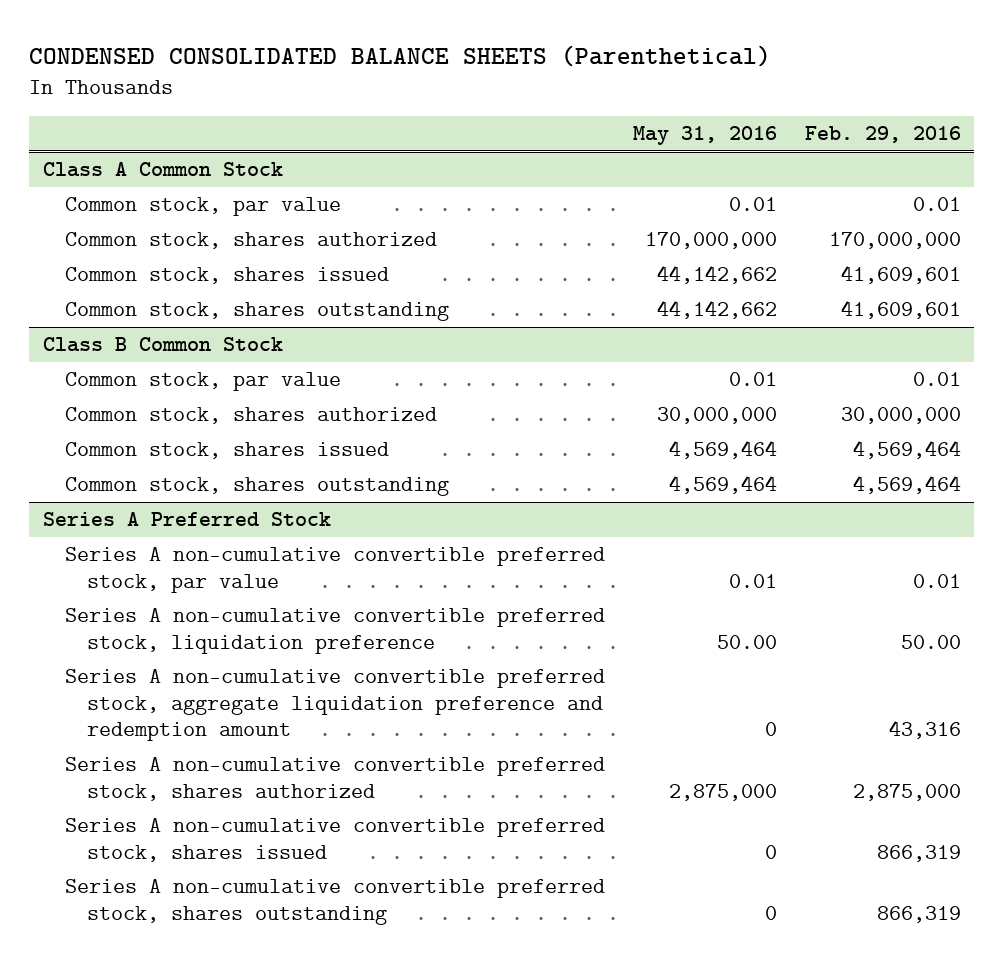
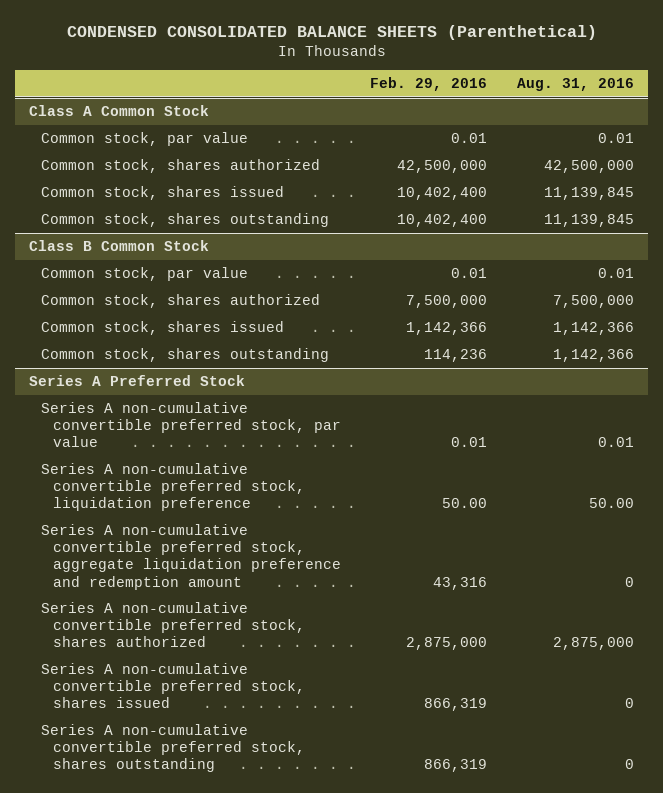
[632,126,777,146] May 31, 2016 -> none
none -> [516,78,634,92] Aug. 31, 2016
[828,232,961,250] 170,000,000 -> [397,159,488,173] 42,500,000
[840,265,961,285] 41,609,601 -> [397,186,488,200] 10,402,400
[840,300,961,320] 41,609,601 -> [397,213,488,227] 10,402,400
[840,407,961,425] 30,000,000 -> [406,294,488,308] 7,500,000
[852,440,961,460] 4,569,464 -> [406,321,488,335] 1,142,366
[852,475,961,495] 4,569,464 -> [424,348,488,362] 114,236

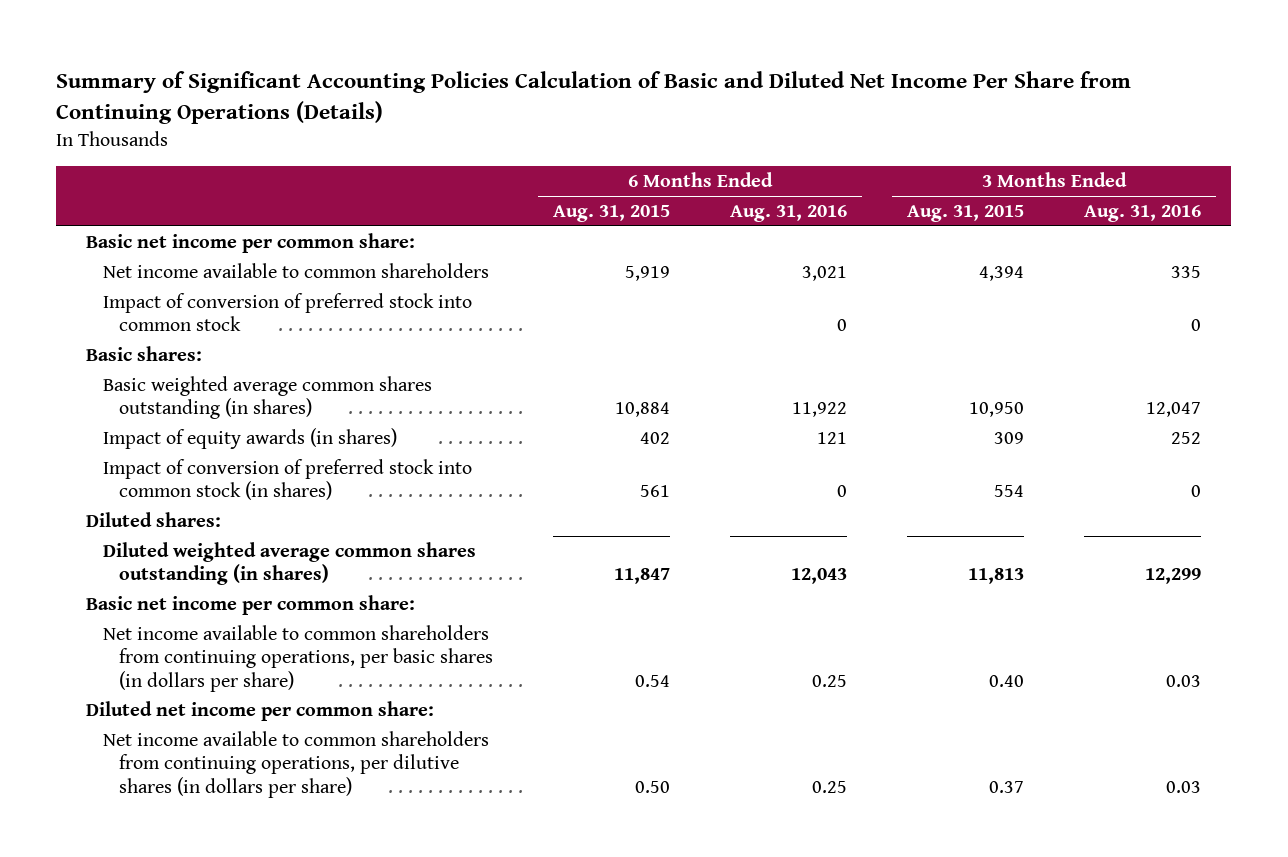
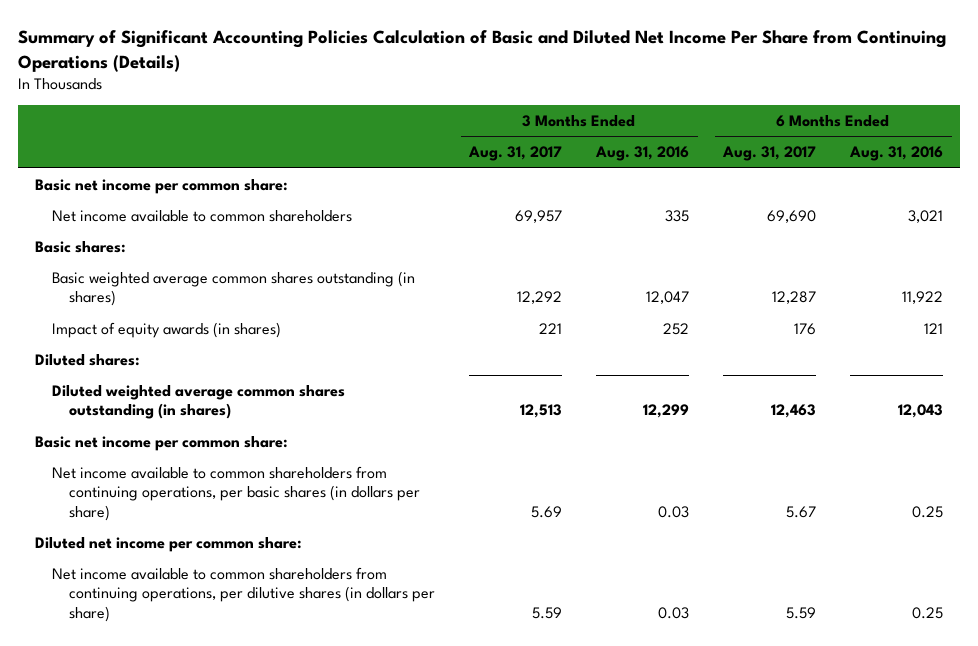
[553,205,671,223] Aug. 31, 2015 -> none
[907,205,1025,223] Aug. 31, 2015 -> none
none -> [468,146,563,162] Aug. 31, 2017
none -> [722,146,817,162] Aug. 31, 2017
[102,293,472,332] Impact of conversion of preferred stock into common stock -> none
[102,459,472,501] Impact of conversion of preferred stock into common stock (in shares) -> none

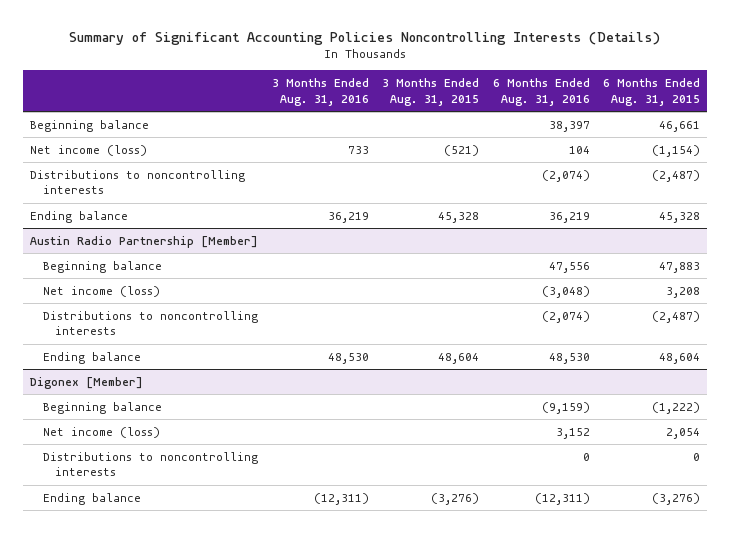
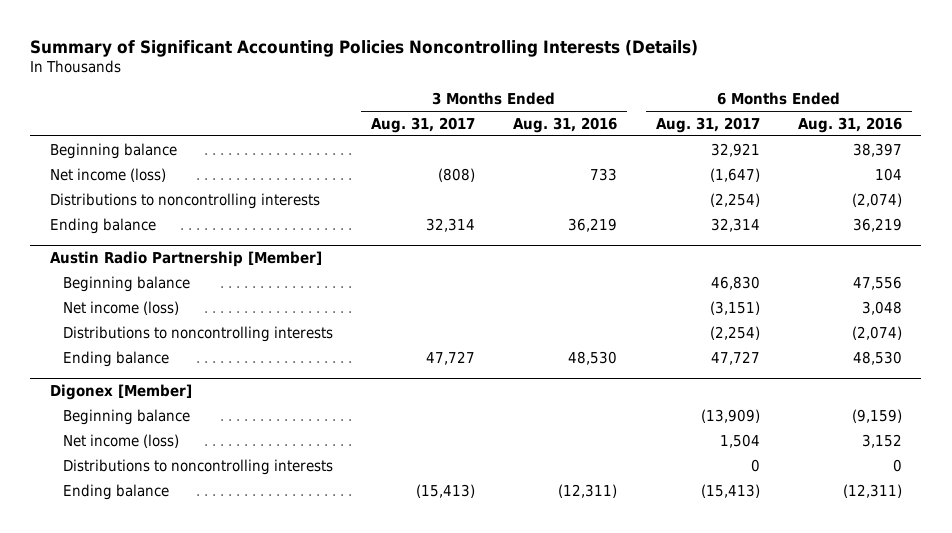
[382,78,480,106] 3 Months Ended Aug. 31, 2015 -> none
[603,78,701,106] 6 Months Ended Aug. 31, 2015 -> none
none -> [371,116,476,133] Aug. 31, 2017
none -> [655,116,760,133] Aug. 31, 2017
[541,285,590,298] (3,048) -> [862,300,903,315] 3,048

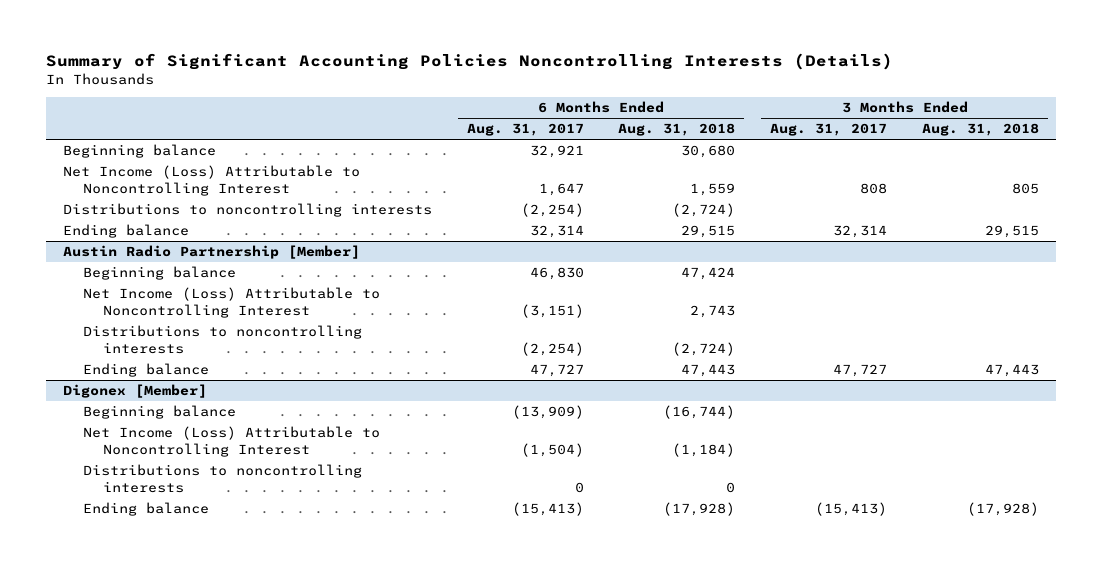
[513,116,618,133] Aug. 31, 2016 -> none
[798,116,903,133] Aug. 31, 2016 -> none
none -> [618,123,736,137] Aug. 31, 2018
none -> [921,123,1039,137] Aug. 31, 2018
[49,167,166,182] Net income (loss) -> [62,165,360,196] Net Income (Loss) Attributable to Noncontrolling Interest
[438,167,476,182] (808) -> [860,182,888,194] 808
[709,167,760,182] (1,647) -> [538,182,584,196] 1,647
[62,300,179,315] Net income (loss) -> [83,287,381,318] Net Income (Loss) Attributable to Noncontrolling Interest
[62,433,179,448] Net income (loss) -> [83,426,381,457] Net Income (Loss) Attributable to Noncontrolling Interest
[719,433,760,448] 1,504 -> [520,442,584,457] (1,504)

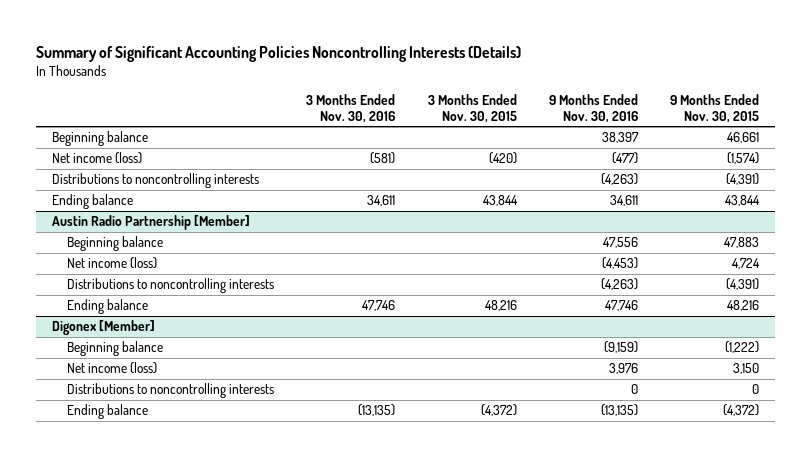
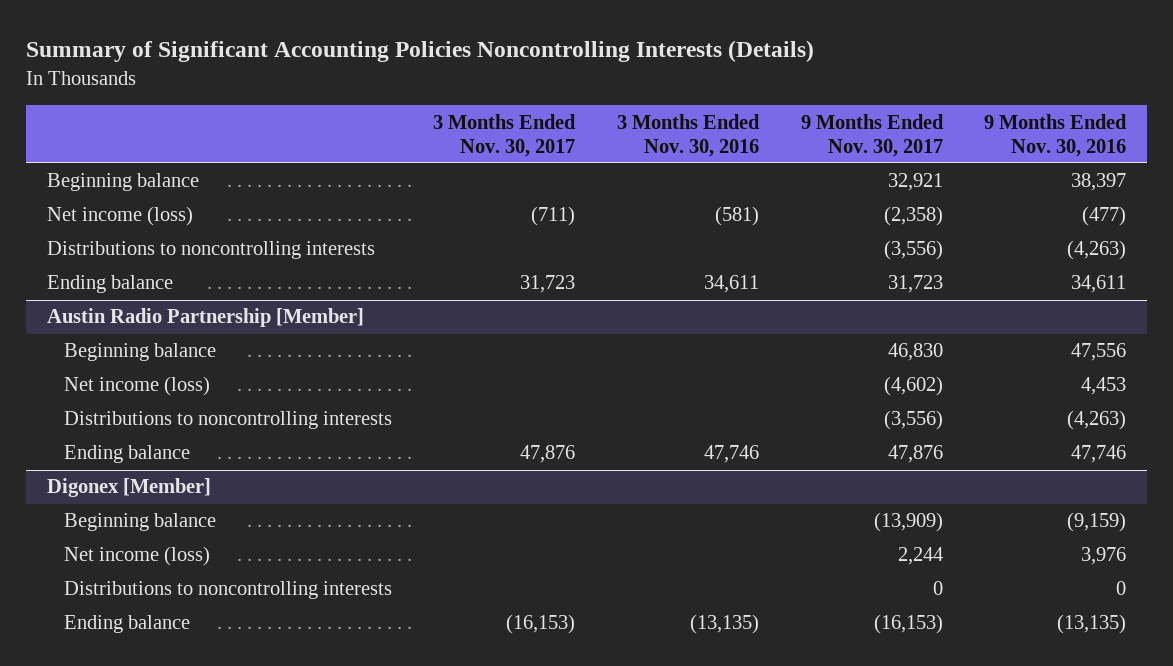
[427,93,517,124] 3 Months Ended Nov. 30, 2015 -> none
[669,93,759,124] 9 Months Ended Nov. 30, 2015 -> none
none -> [433,113,577,157] 3 Months Ended Nov. 30, 2017
none -> [800,113,944,157] 9 Months Ended Nov. 30, 2017
[601,257,638,270] (4,453) -> [1081,377,1127,396] 4,453

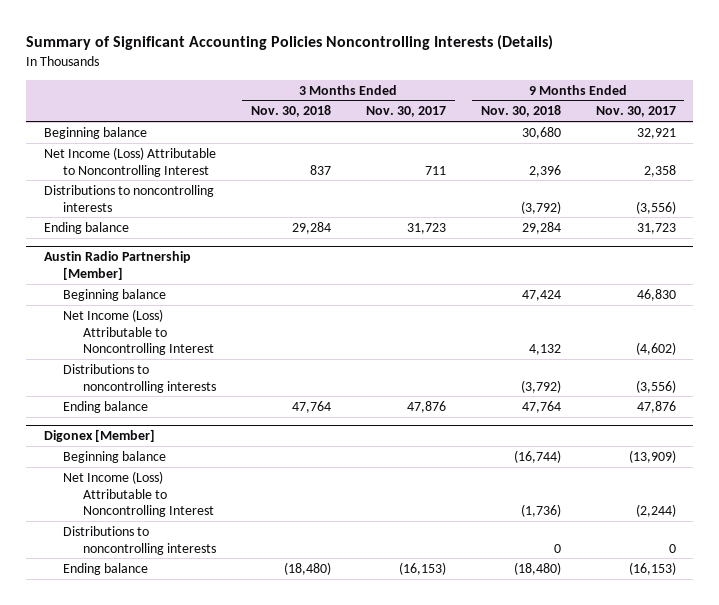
[616,113,760,157] 3 Months Ended Nov. 30, 2016 -> none
[984,113,1128,157] 9 Months Ended Nov. 30, 2016 -> none
none -> [250,105,331,118] Nov. 30, 2018
none -> [480,105,561,118] Nov. 30, 2018
[46,206,193,227] Net income (loss) -> [43,146,216,177] Net Income (Loss) Attributable to Noncontrolling Interest
[531,206,576,227] (711) -> [424,165,446,175] 711
[883,206,943,227] (2,358) -> [643,164,676,177] 2,358
[63,376,210,397] Net income (loss) -> [63,308,215,356] Net Income (Loss) Attributable to Noncontrolling Interest
[63,546,210,567] Net income (loss) -> [63,470,215,518] Net Income (Loss) Attributable to Noncontrolling Interest
[897,547,943,566] 2,244 -> [635,504,676,518] (2,244)

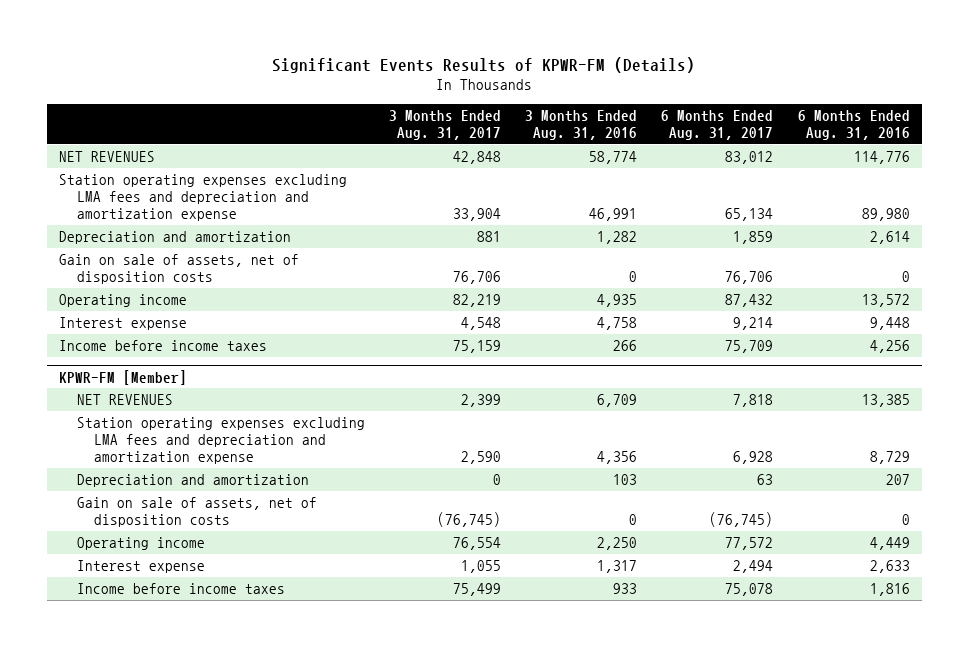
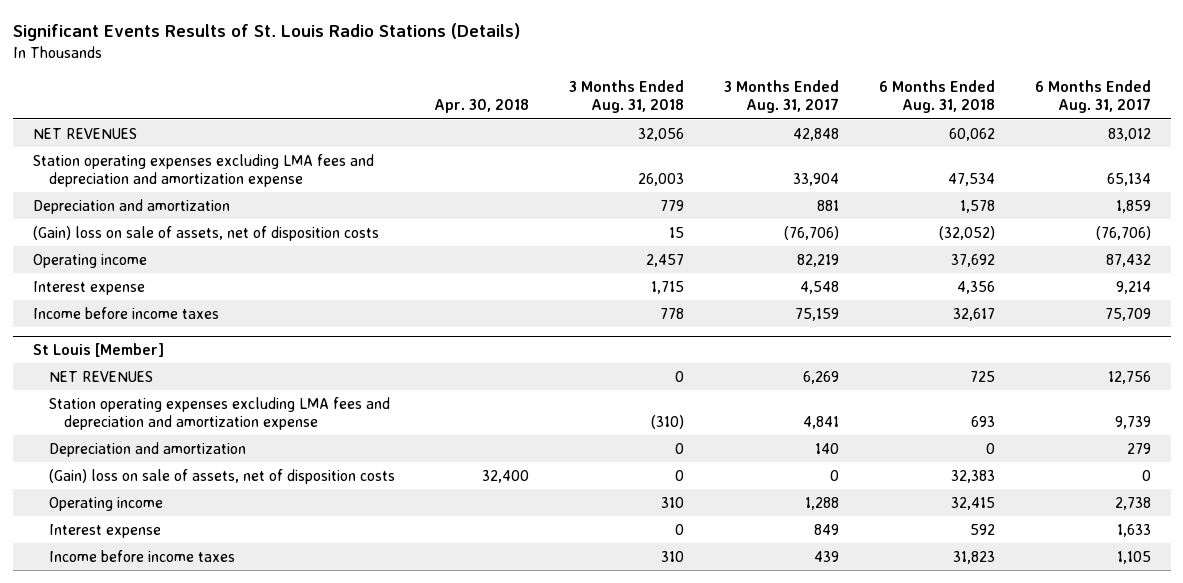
[272,56,696,73] Significant Events Results of KPWR-FM (Details) -> [12,22,520,41] Significant Events Results of St. Louis Radio Stations (Details)
[525,109,638,140] 3 Months Ended Aug. 31, 2016 -> none
[797,109,910,140] 6 Months Ended Aug. 31, 2016 -> none
none -> [434,99,530,114] Apr. 30, 2018
none -> [569,80,685,114] 3 Months Ended Aug. 31, 2018
none -> [878,80,995,114] 6 Months Ended Aug. 31, 2018
[59,253,300,285] Gain on sale of assets, net of disposition costs -> [32,225,379,241] (Gain) loss on sale of assets, net of disposition costs
[452,271,501,285] 76,706 -> [784,225,840,240] (76,706)
[725,271,774,285] 76,706 -> [1095,225,1151,240] (76,706)
[59,369,188,385] KPWR-FM [Member] -> none
none -> [32,342,164,357] St Louis [Member]
[460,393,501,407] 2,399 -> [803,370,840,384] 6,269
[733,393,774,407] 7,818 -> [1107,370,1151,384] 12,756
[460,451,501,465] 2,590 -> [803,416,840,430] 4,841
[733,451,774,465] 6,928 -> [1114,416,1151,430] 9,739
[492,473,501,485] 0 -> [815,442,840,454] 140
[757,473,774,485] 63 -> [1126,442,1151,454] 279
[76,496,317,528] Gain on sale of assets, net of disposition costs -> [48,468,395,484] (Gain) loss on sale of assets, net of disposition costs
[436,512,501,528] (76,745) -> [830,469,840,481] 0
[709,512,774,528] (76,745) -> [1141,469,1151,481] 0
[452,536,501,550] 76,554 -> [805,496,840,510] 1,288
[725,536,774,550] 77,572 -> [1114,496,1151,510] 2,738
[460,559,501,573] 1,055 -> [814,523,840,535] 849
[733,559,774,573] 2,494 -> [1116,523,1151,537] 1,633
[452,582,501,596] 75,499 -> [814,550,840,562] 439
[725,582,774,596] 75,078 -> [1116,550,1151,564] 1,105

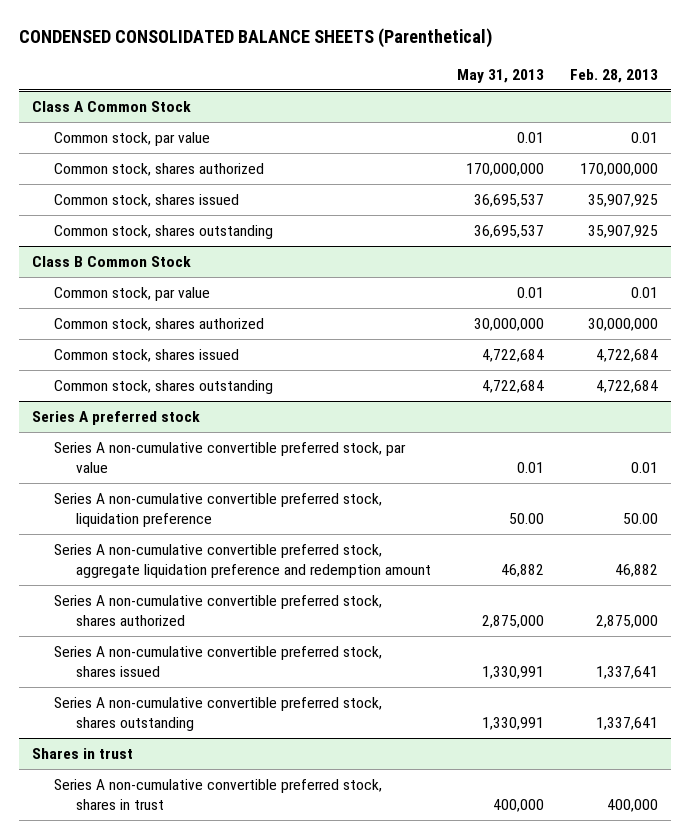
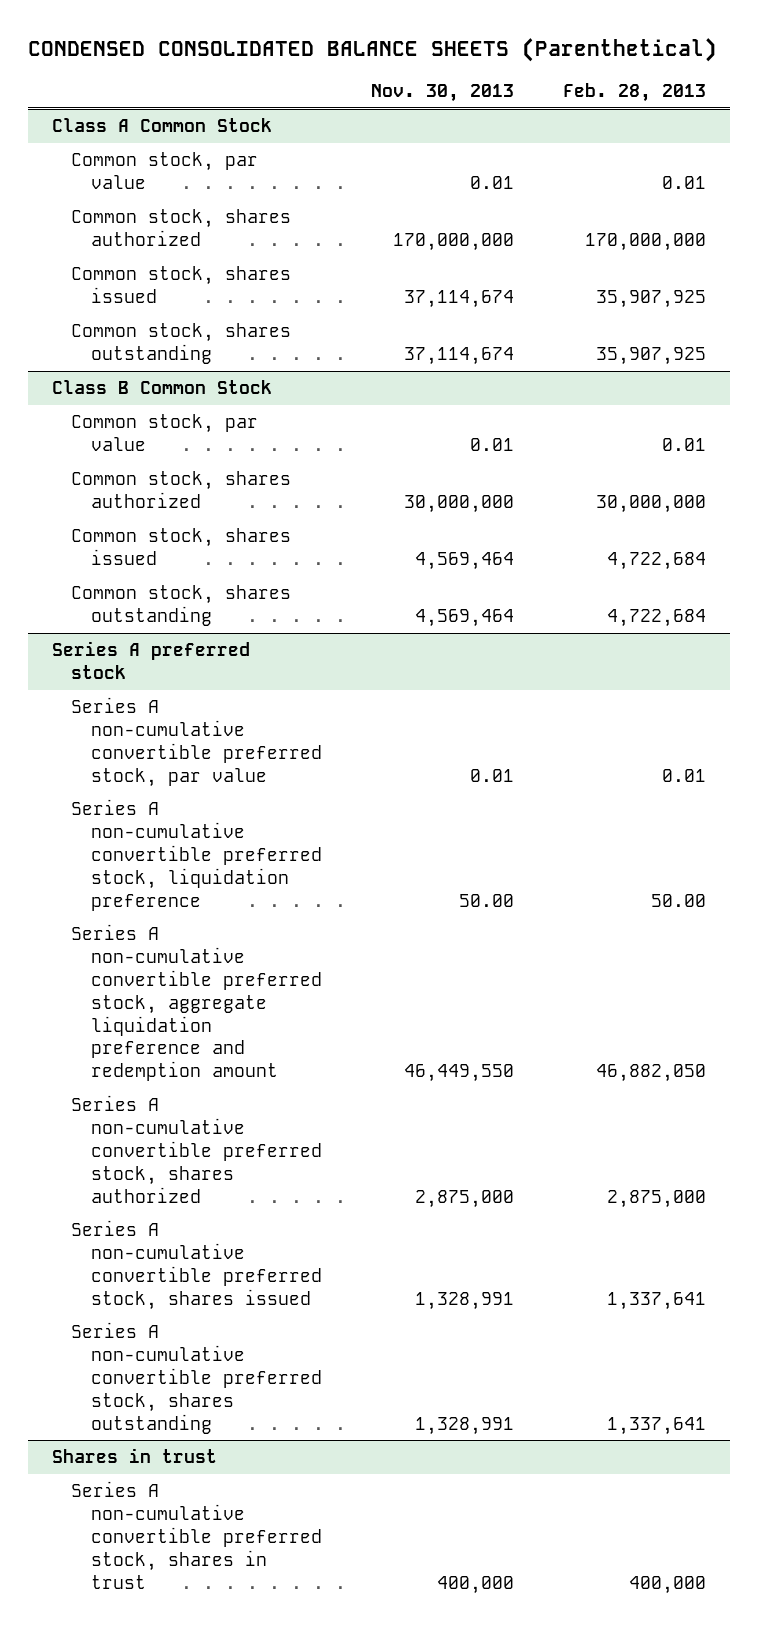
[456,68,544,83] May 31, 2013 -> none
none -> [370,84,514,103] Nov. 30, 2013
[614,563,658,577] 46,882 -> [595,1064,706,1083] 46,882,050

